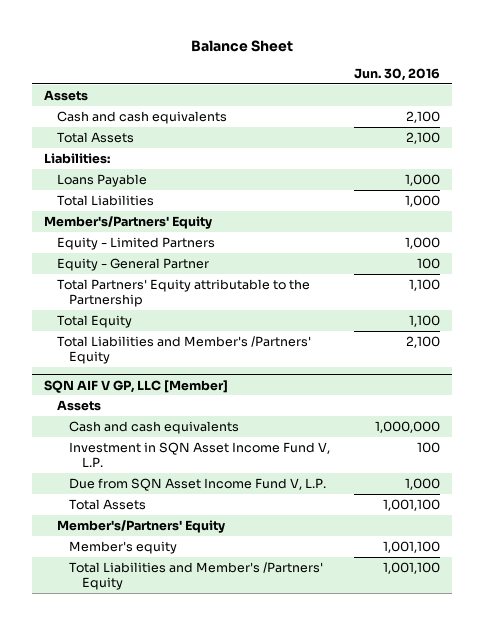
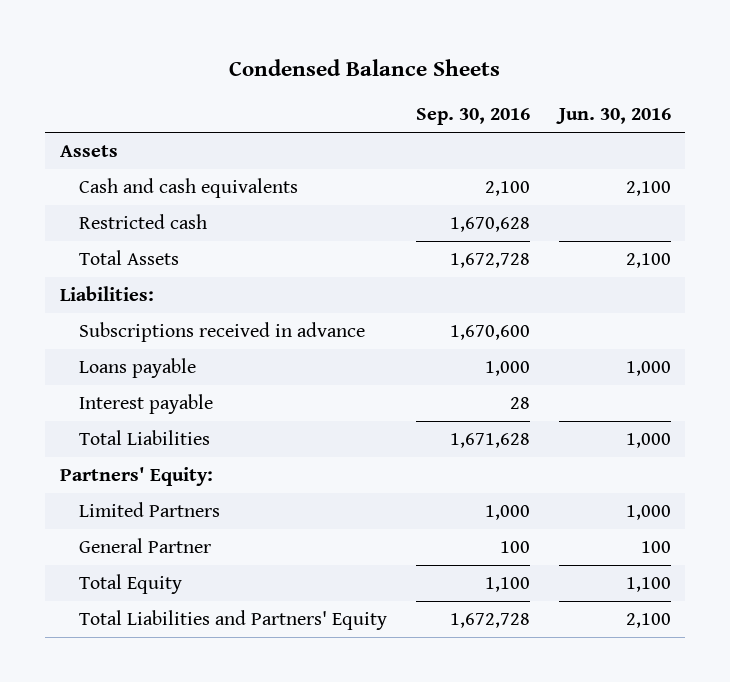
[191,39,294,52] Balance Sheet -> [229,59,501,77] Condensed Balance Sheets
none -> [415,108,530,126] Sep. 30, 2016
none -> [78,214,207,230] Restricted cash
none -> [78,322,365,343] Subscriptions received in advance
[56,173,147,187] Loans Payable -> [78,358,196,379] Loans payable
none -> [78,394,213,415] Interest payable
[56,278,310,308] Total Partners' Equity attributable to the Partnership -> none
[43,215,212,229] Member's/Partners' Equity -> [59,467,213,487] Partners' Equity:
[56,236,215,250] Equity - Limited Partners -> [78,502,220,518] Limited Partners
[56,257,209,271] Equity - General Partner -> [78,538,211,554] General Partner
[43,379,228,393] SQN AIF V GP, LLC [Member] -> none
[56,399,101,411] Assets -> none
[69,420,240,434] Cash and cash equivalents -> none
[69,441,331,468] Investment in SQN Asset Income Fund V, L.P. -> none
[69,477,327,491] Due from SQN Asset Income Fund V, L.P. -> none
[69,498,147,510] Total Assets -> none
[56,519,225,533] Member's/Partners' Equity -> none
[69,540,178,554] Member's equity -> none
[69,561,324,591] Total Liabilities and Member's /Partners' Equity -> none
[56,335,311,365] Total Liabilities and Member's /Partners' Equity -> [78,610,387,631] Total Liabilities and Partners' Equity

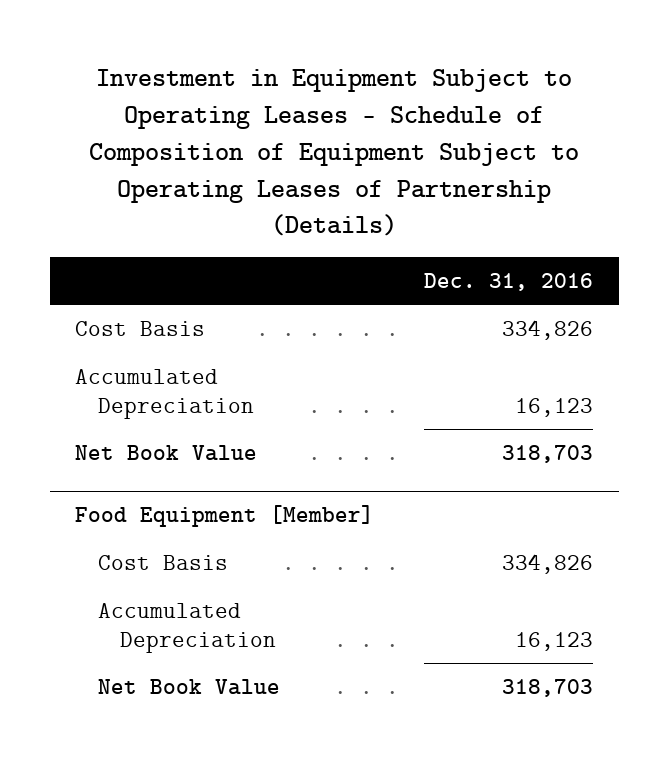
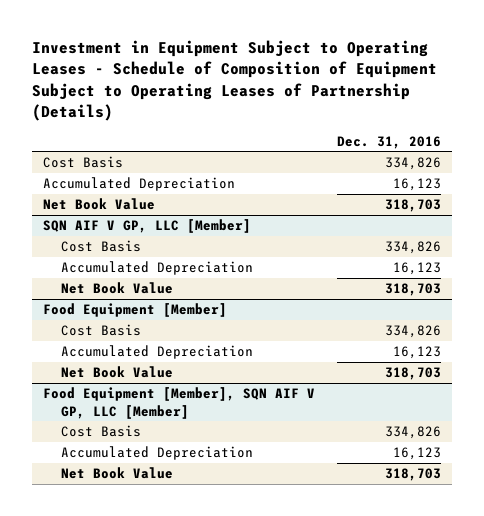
none -> [43,219,252,234] SQN AIF V GP, LLC [Member]
none -> [60,240,141,253] Cost Basis
none -> [60,261,253,276] Accumulated Depreciation
none -> [60,282,173,295] Net Book Value
none -> [43,387,316,419] Food Equipment [Member], SQN AIF V GP, LLC [Member]
none -> [60,425,141,438] Cost Basis
none -> [60,446,253,461] Accumulated Depreciation
none -> [60,467,173,480] Net Book Value

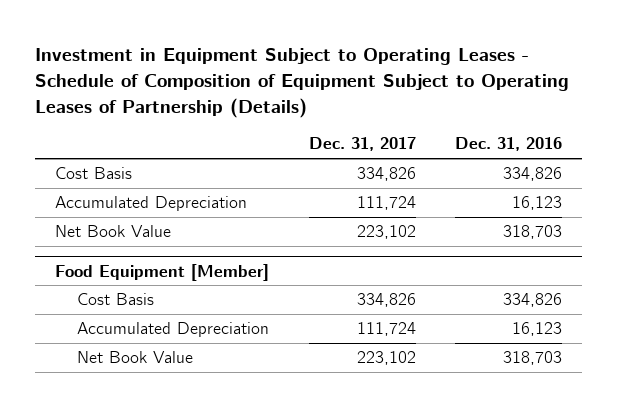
none -> [308,137,416,152] Dec. 31, 2017
[43,219,252,234] SQN AIF V GP, LLC [Member] -> none
[60,240,141,253] Cost Basis -> none
[60,261,253,276] Accumulated Depreciation -> none
[60,282,173,295] Net Book Value -> none
[43,387,316,419] Food Equipment [Member], SQN AIF V GP, LLC [Member] -> none
[60,425,141,438] Cost Basis -> none
[60,446,253,461] Accumulated Depreciation -> none
[60,467,173,480] Net Book Value -> none

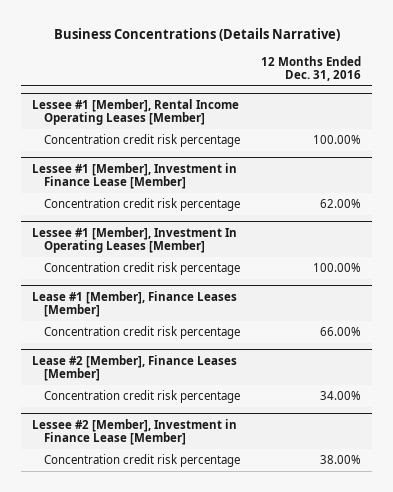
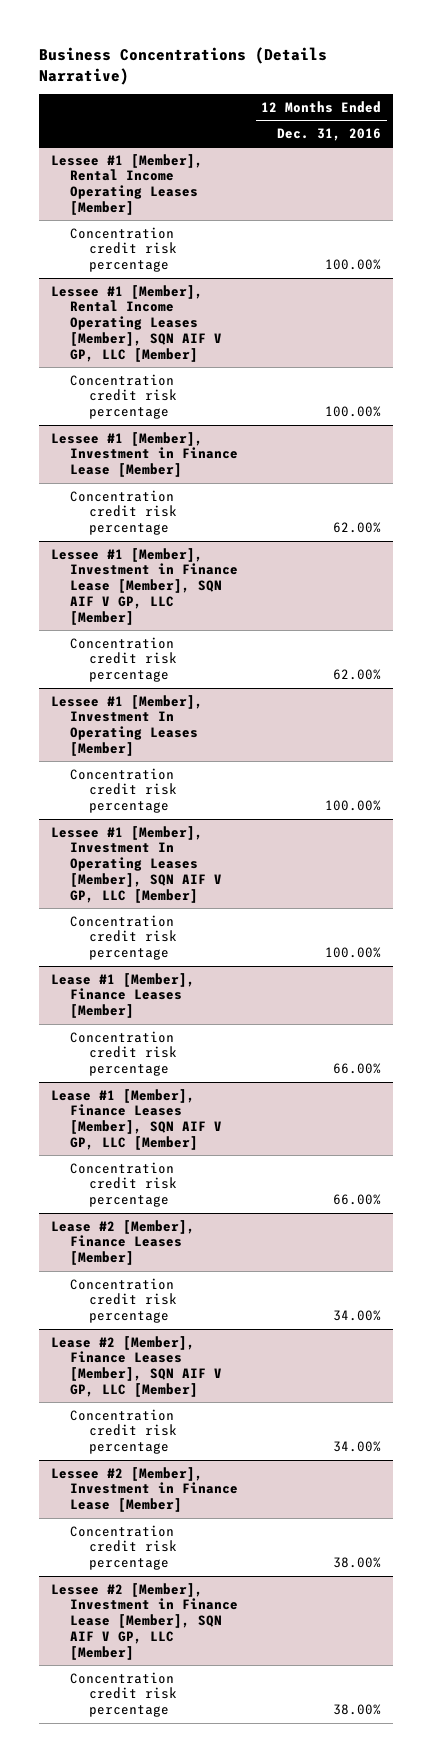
none -> [51,284,222,362] Lessee #1 [Member], Rental Income Operating Leases [Member], SQN AIF V GP, LLC [Member]
none -> [69,373,177,420] Concentration credit risk percentage
none -> [51,547,238,625] Lessee #1 [Member], Investment in Finance Lease [Member], SQN AIF V GP, LLC [Member]
none -> [69,636,177,683] Concentration credit risk percentage
none -> [51,825,222,903] Lessee #1 [Member], Investment In Operating Leases [Member], SQN AIF V GP, LLC [Member]
none -> [69,914,177,961] Concentration credit risk percentage
none -> [51,1088,222,1150] Lease #1 [Member], Finance Leases [Member], SQN AIF V GP, LLC [Member]
none -> [69,1161,177,1208] Concentration credit risk percentage
none -> [51,1335,222,1397] Lease #2 [Member], Finance Leases [Member], SQN AIF V GP, LLC [Member]
none -> [69,1408,177,1455] Concentration credit risk percentage
none -> [51,1582,238,1660] Lessee #2 [Member], Investment in Finance Lease [Member], SQN AIF V GP, LLC [Member]
none -> [69,1671,177,1718] Concentration credit risk percentage

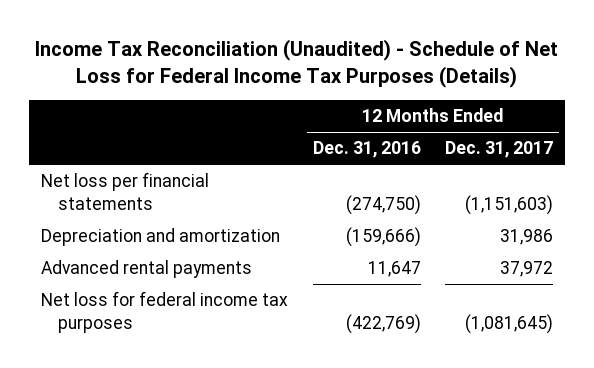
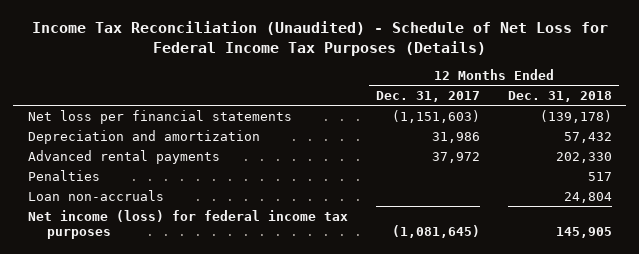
[312,141,421,159] Dec. 31, 2016 -> none
none -> [507,90,612,102] Dec. 31, 2018
none -> [27,169,100,181] Penalties
none -> [27,189,164,201] Loan non-accruals
[41,291,289,333] Net loss for federal income tax purposes -> [27,209,348,240] Net income (loss) for federal income tax purposes

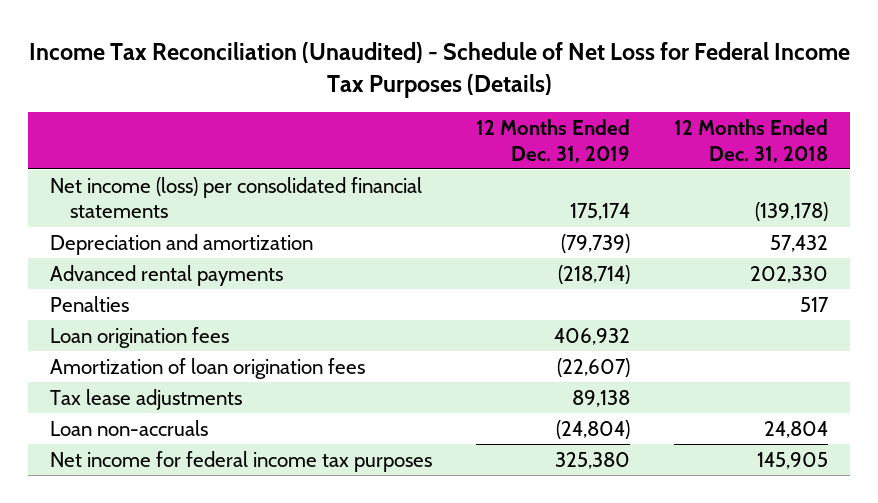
[375,90,480,102] Dec. 31, 2017 -> none
none -> [476,119,631,163] 12 Months Ended Dec. 31, 2019
[27,109,292,124] Net loss per financial statements -> [50,176,423,219] Net income (loss) per consolidated financial statements
none -> [50,326,230,348] Loan origination fees
none -> [50,357,366,379] Amortization of loan origination fees
none -> [50,388,243,410] Tax lease adjustments
[27,209,348,240] Net income (loss) for federal income tax purposes -> [50,450,433,472] Net income for federal income tax purposes

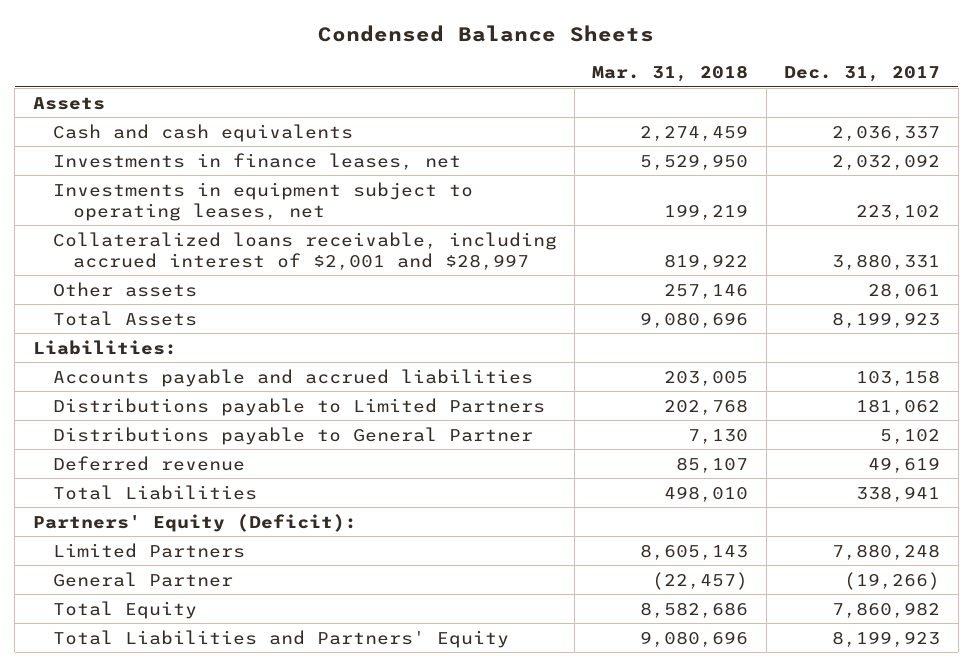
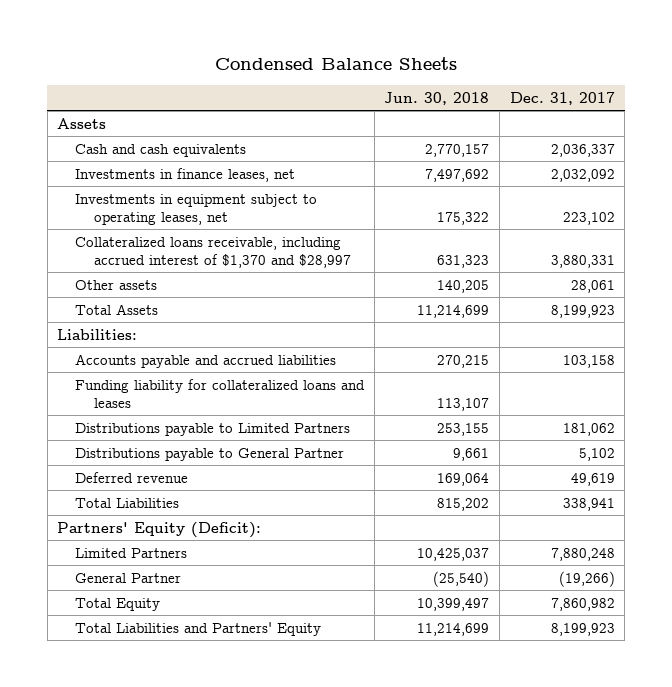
[592,65,749,83] Mar. 31, 2018 -> none
none -> [384,91,490,105] Jun. 30, 2018
[52,231,557,270] Collateralized loans receivable, including accrued interest of $2,001 and $28,997 -> [75,236,351,269] Collateralized loans receivable, including accrued interest of $1,370 and $28,997
none -> [75,378,366,409] Funding liability for collateralized loans and leases

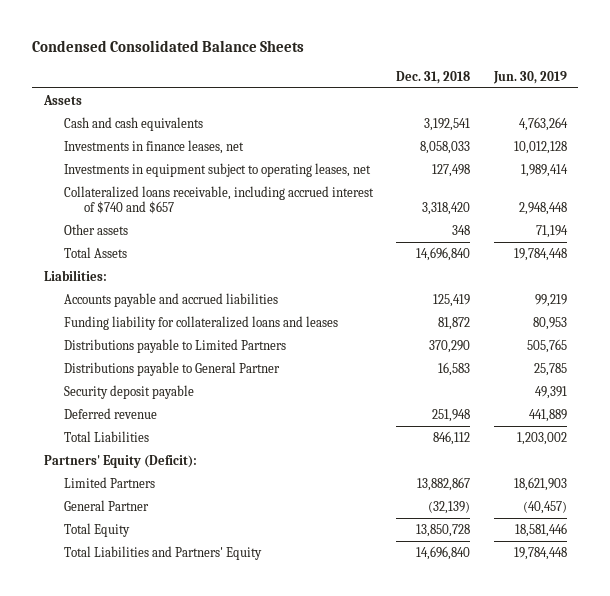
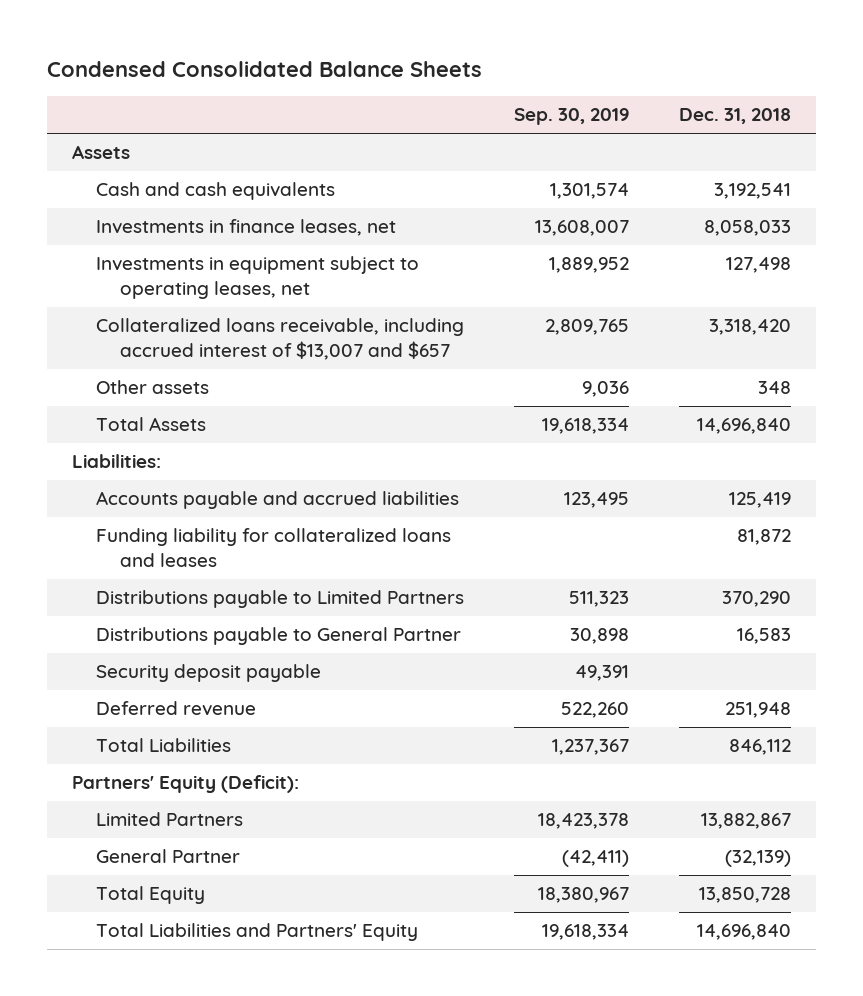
[492,70,567,84] Jun. 30, 2019 -> none
none -> [514,108,630,126] Sep. 30, 2019
[63,185,374,214] Collateralized loans receivable, including accrued interest of $740 and $657 -> [95,318,464,361] Collateralized loans receivable, including accrued interest of $13,007 and $657

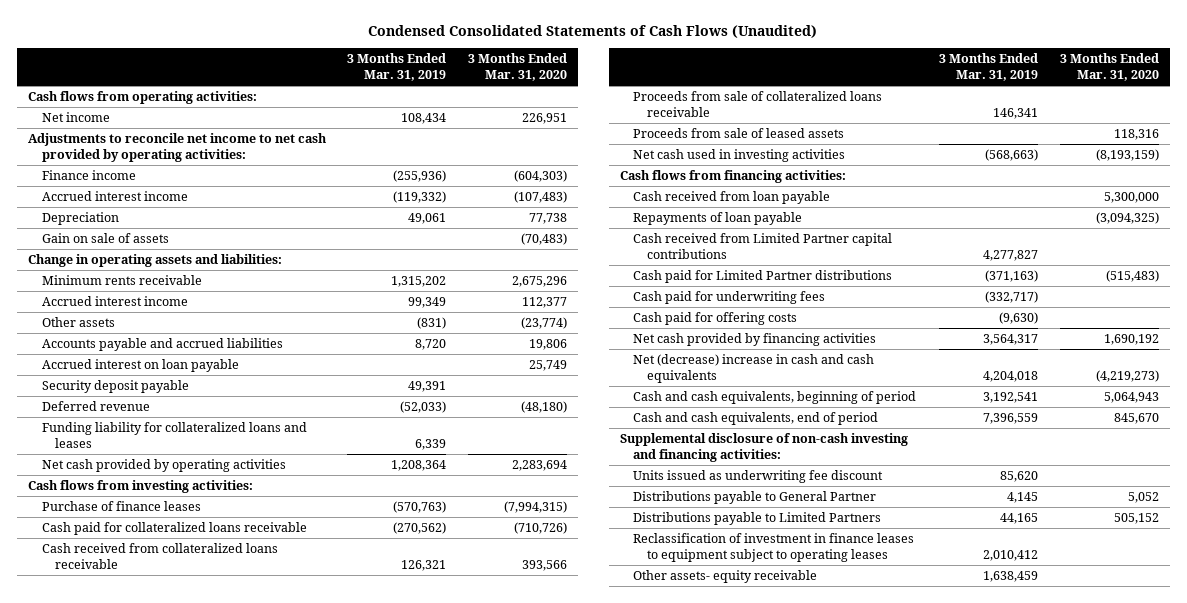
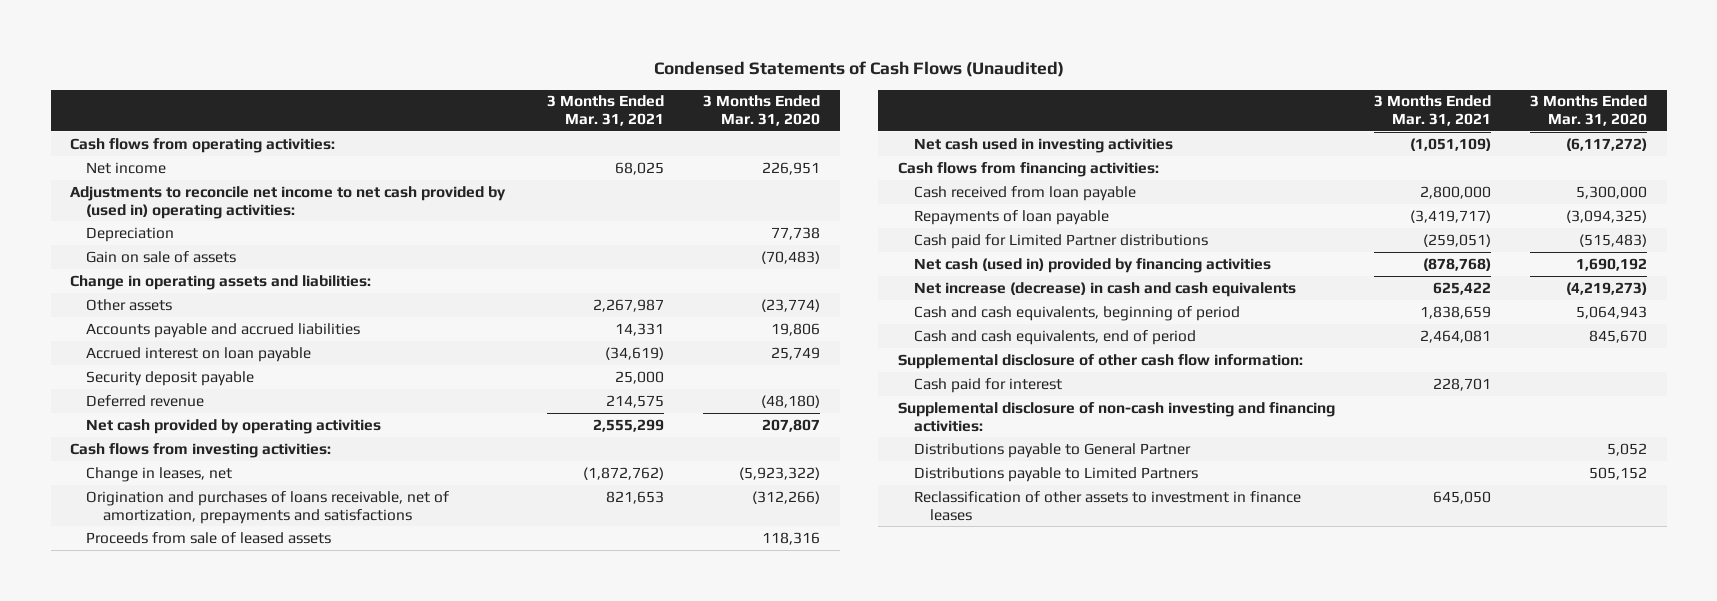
[368,25,818,39] Condensed Consolidated Statements of Cash Flows (Unaudited) -> [653,61,1064,78] Condensed Statements of Cash Flows (Unaudited)
[347,53,447,82] 3 Months Ended Mar. 31, 2019 -> none
none -> [546,95,664,127] 3 Months Ended Mar. 31, 2021
[41,169,136,180] Finance income -> none
[41,190,188,201] Accrued interest income -> none
[27,132,327,162] Adjustments to reconcile net income to net cash provided by operating activities: -> [70,185,507,219] Adjustments to reconcile net income to net cash provided by (used in) operating activities:
[41,274,202,285] Minimum rents receivable -> none
[41,295,188,306] Accrued interest income -> none
[41,421,307,448] Funding liability for collateralized loans and leases -> none
[511,459,567,471] 2,283,694 -> [761,418,820,432] 207,807
[41,500,201,511] Purchase of finance leases -> none
[41,521,307,535] Cash paid for collateralized loans receivable -> none
[41,542,278,569] Cash received from collateralized loans receivable -> none
[633,90,883,117] Proceeds from sale of collateralized loans receivable -> none
none -> [86,466,233,482] Change in leases, net
none -> [86,490,450,524] Origination and purchases of loans receivable, net of amortization, prepayments and satisfactions
[1095,148,1159,161] (8,193,159) -> [1566,137,1648,151] (6,117,272)
[633,232,893,259] Cash received from Limited Partner capital contributions -> none
[633,290,826,304] Cash paid for underwriting fees -> none
[633,311,798,325] Cash paid for offering costs -> none
[633,332,877,346] Net cash provided by financing activities -> [913,257,1271,273] Net cash (used in) provided by financing activities
[633,353,875,383] Net (decrease) increase in cash and cash equivalents -> [913,281,1296,297] Net increase (decrease) in cash and cash equivalents
none -> [897,353,1303,369] Supplemental disclosure of other cash flow information:
none -> [913,377,1062,393] Cash paid for interest
[633,469,884,483] Units issued as underwriting fee discount -> none
[633,569,818,583] Other assets- equity receivable -> none
[633,532,915,562] Reclassification of investment in finance leases to equipment subject to operating leases -> [913,490,1301,521] Reclassification of other assets to investment in finance leases

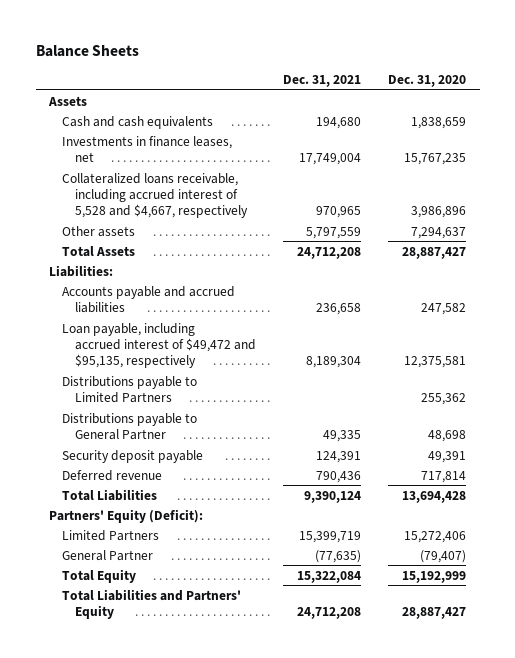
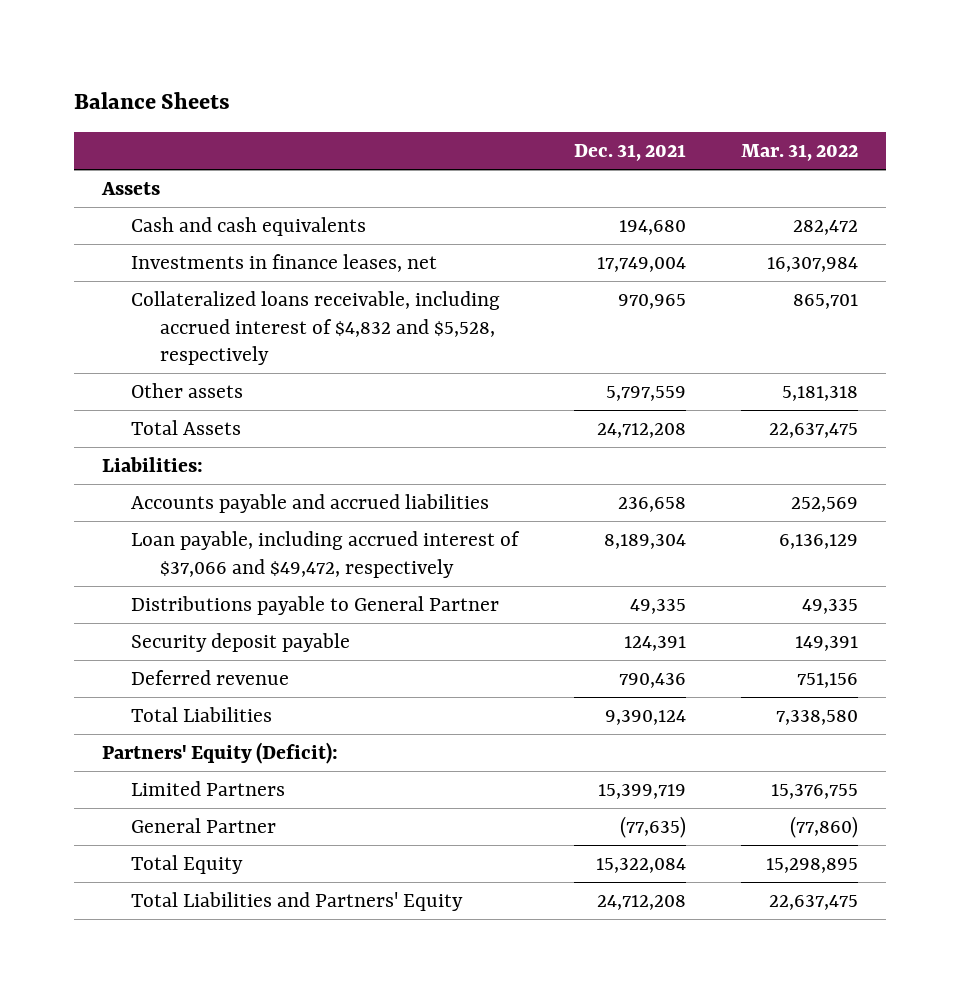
[388,75,467,88] Dec. 31, 2020 -> none
none -> [741,144,859,162] Mar. 31, 2022
[62,172,249,219] Collateralized loans receivable, including accrued interest of 5,528 and $4,667, respectively -> [131,291,501,366] Collateralized loans receivable, including accrued interest of $4,832 and $5,528, respectively
[62,375,198,404] Distributions payable to Limited Partners -> none
[62,322,257,369] Loan payable, including accrued interest of $49,472 and $95,135, respectively -> [131,531,521,578] Loan payable, including accrued interest of $37,066 and $49,472, respectively

